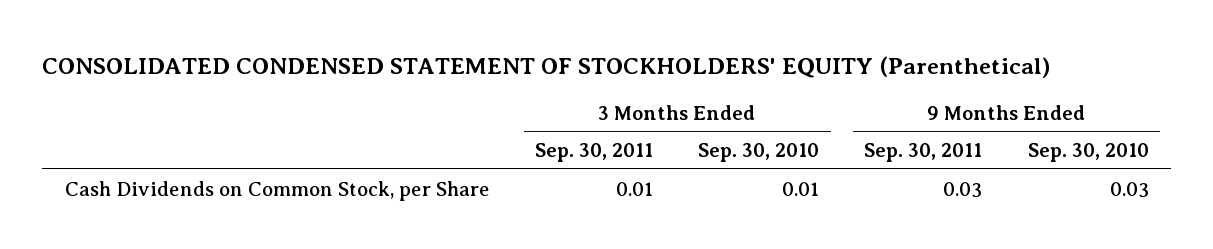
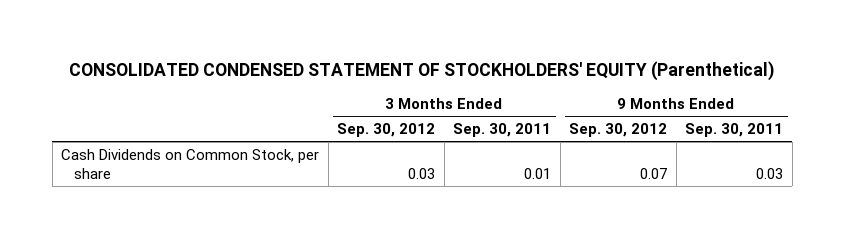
[698,143,820,163] Sep. 30, 2010 -> none
[1027,143,1149,163] Sep. 30, 2010 -> none
none -> [337,123,436,138] Sep. 30, 2012
none -> [569,123,668,138] Sep. 30, 2012
[64,180,490,201] Cash Dividends on Common Stock, per Share -> [61,149,320,179] Cash Dividends on Common Stock, per share

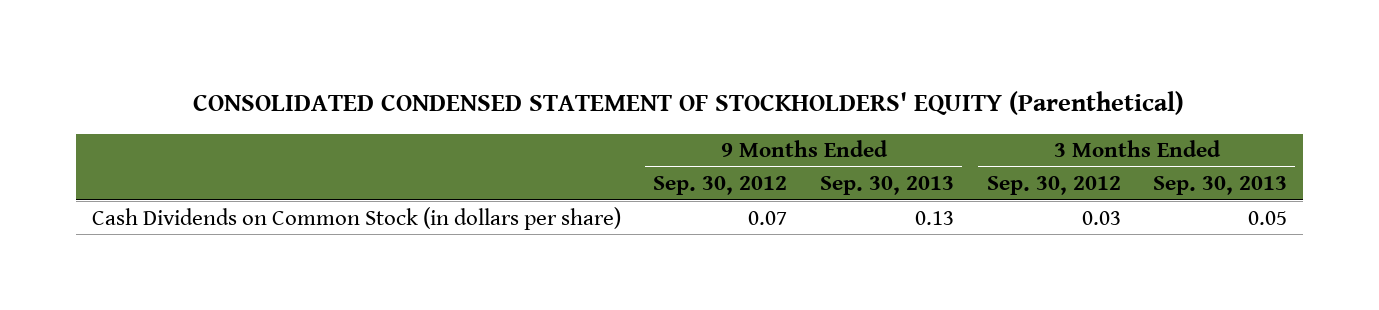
[453,123,552,138] Sep. 30, 2011 -> none
[685,123,784,138] Sep. 30, 2011 -> none
none -> [819,176,954,196] Sep. 30, 2013
none -> [1153,176,1288,196] Sep. 30, 2013
[61,149,320,179] Cash Dividends on Common Stock, per share -> [91,206,621,230] Cash Dividends on Common Stock (in dollars per share)

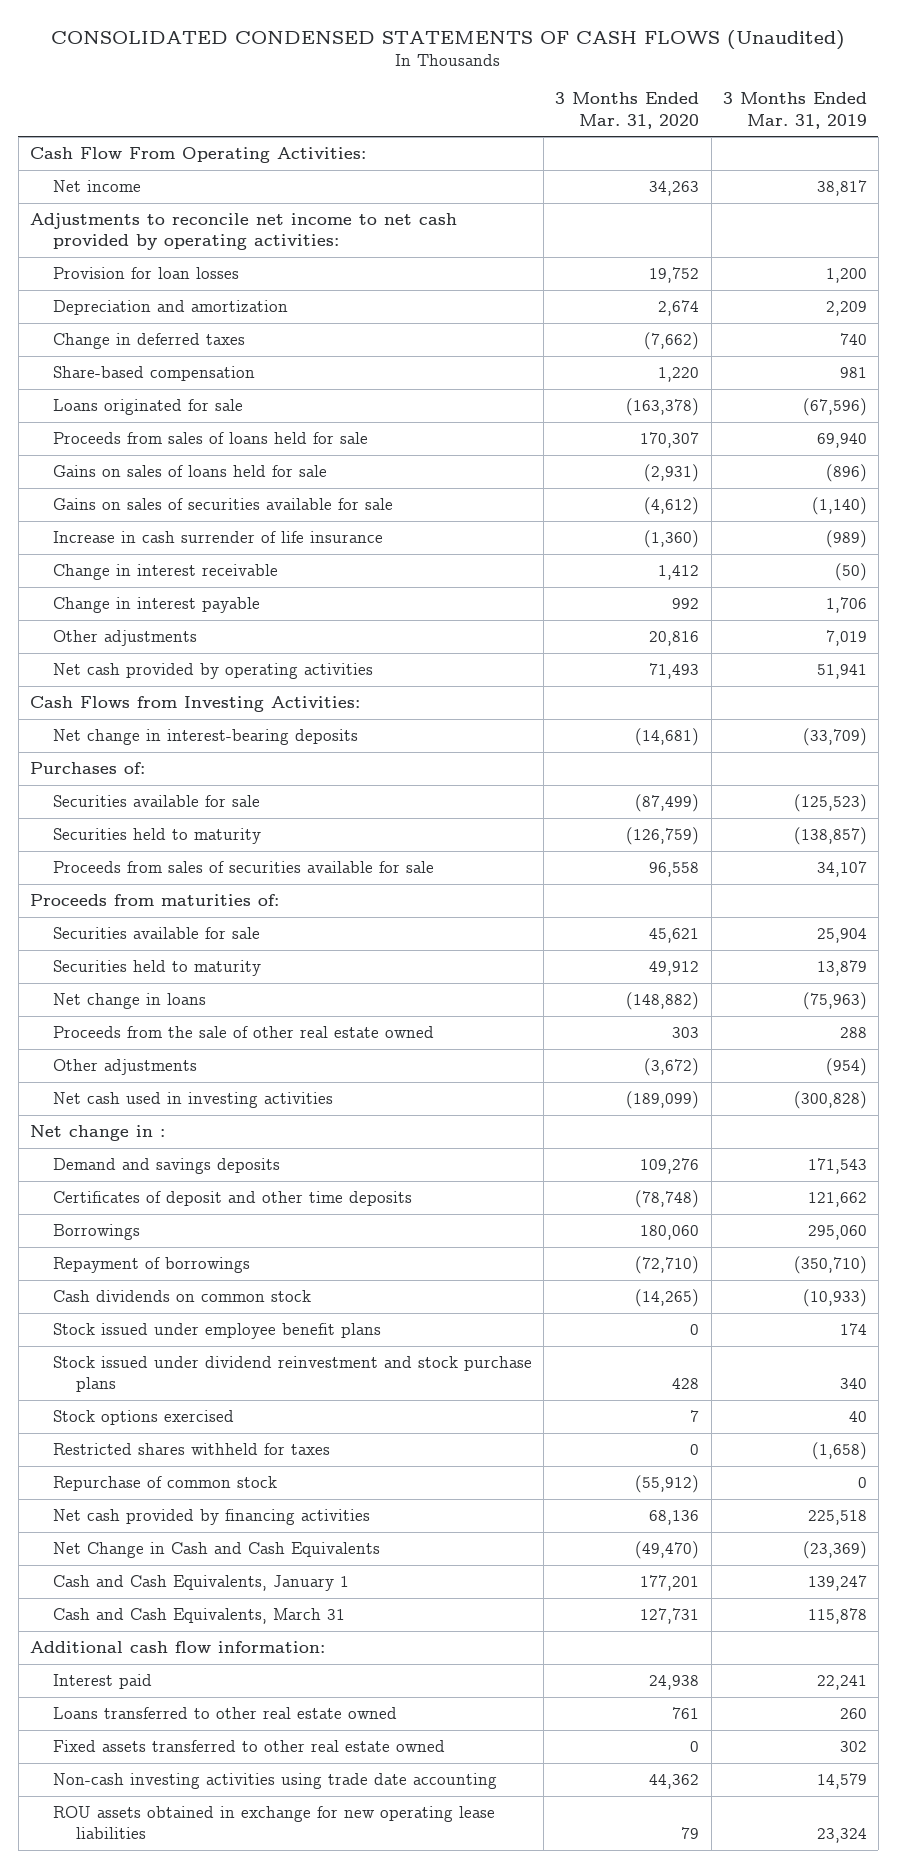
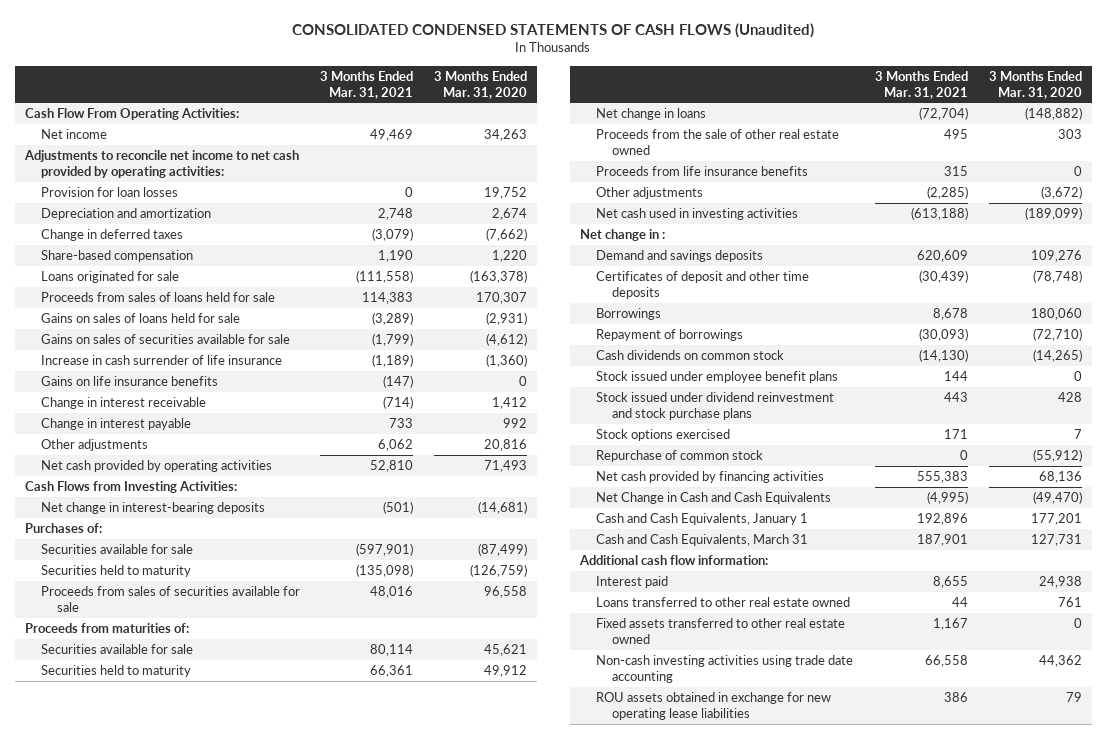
[722,92,867,129] 3 Months Ended Mar. 31, 2019 -> none
none -> [320,70,414,99] 3 Months Ended Mar. 31, 2021
none -> [40,376,218,387] Gains on life insurance benefits
none -> [595,166,808,177] Proceeds from life insurance benefits
[53,1442,331,1455] Restricted shares withheld for taxes -> none

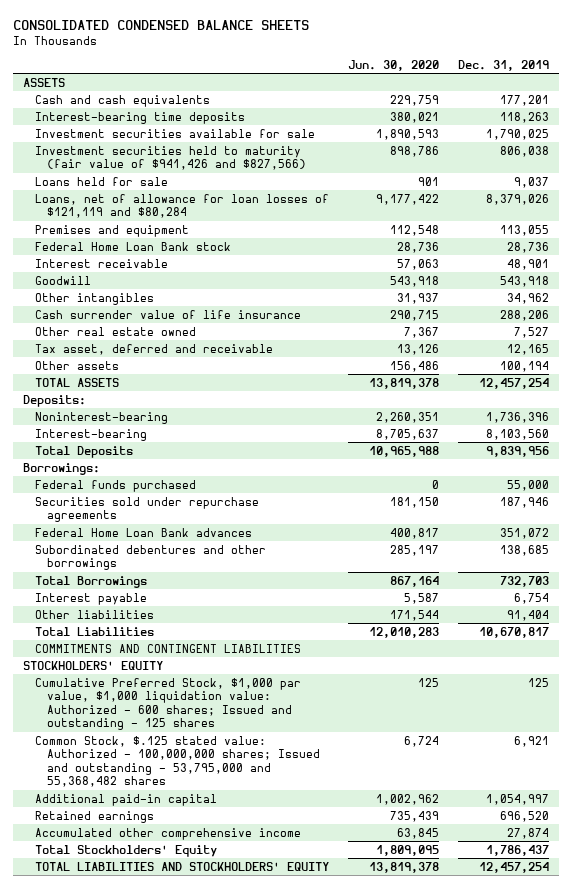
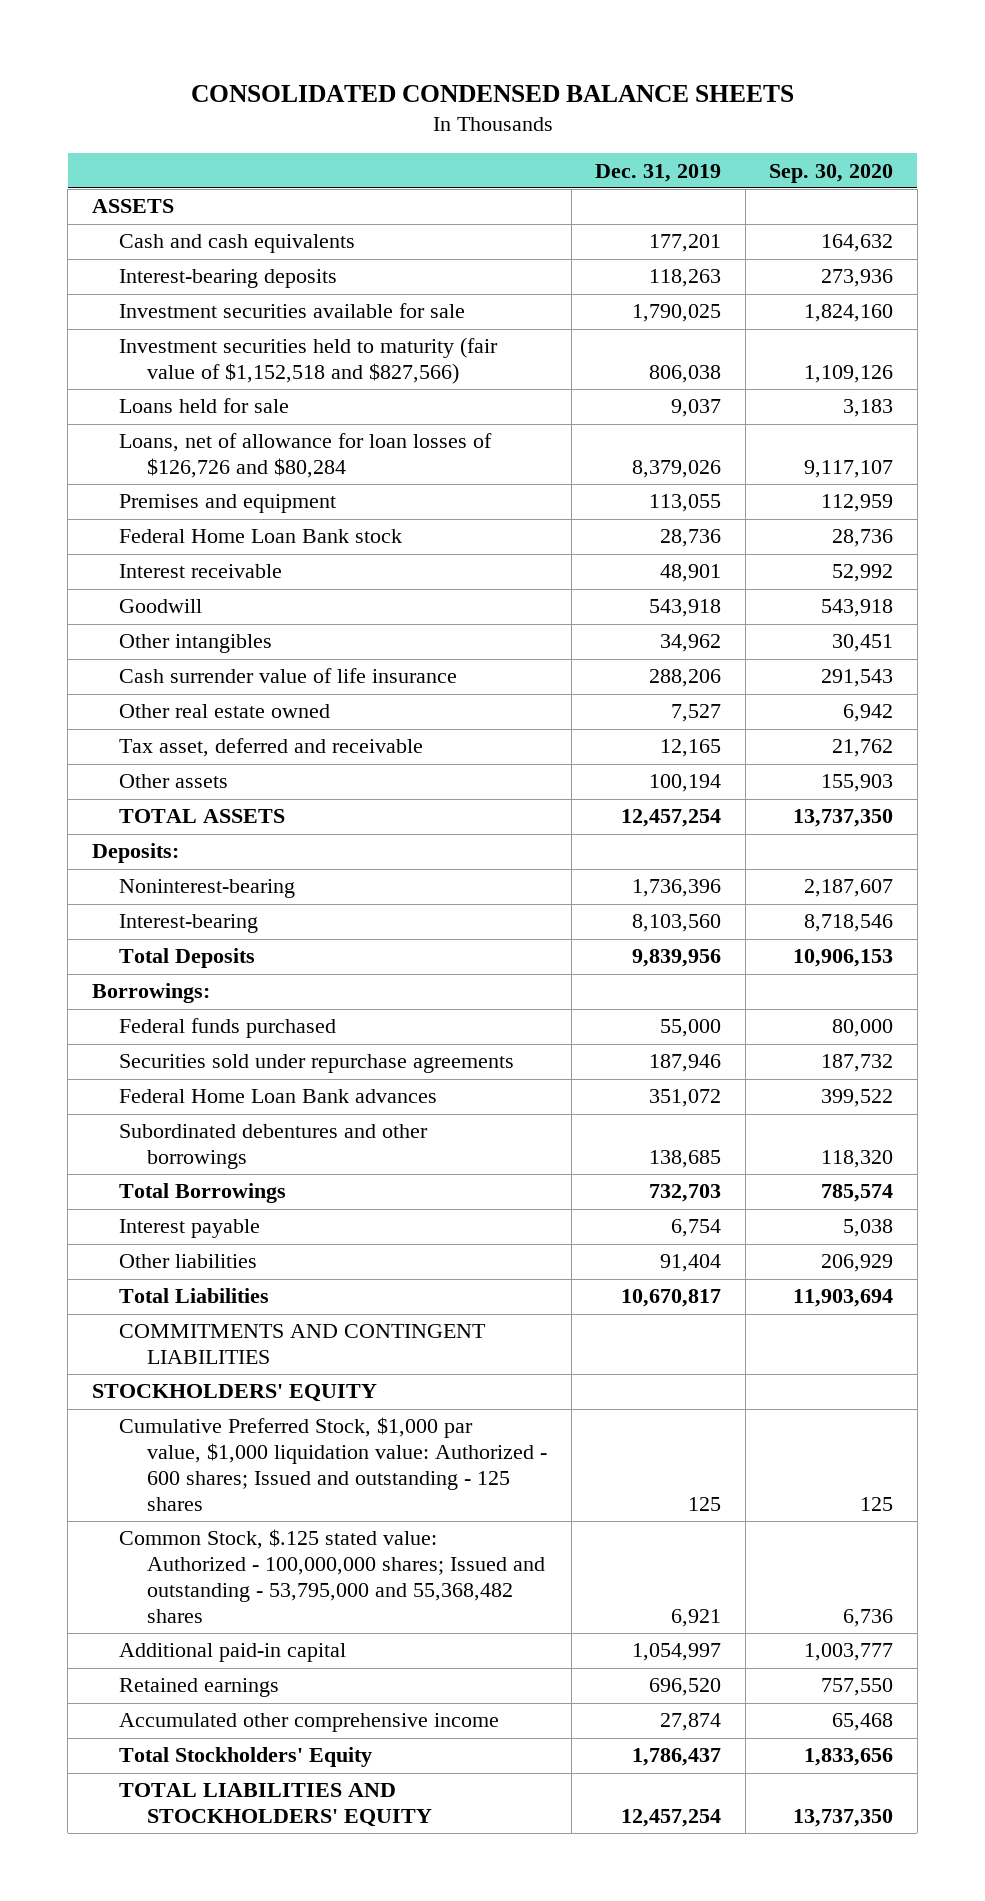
[347,59,439,71] Jun. 30, 2020 -> none
none -> [769,163,894,183] Sep. 30, 2020
[34,111,245,124] Interest-bearing time deposits -> [119,269,338,289] Interest-bearing deposits
[34,145,306,171] Investment securities held to maturity (fair value of $941,426 and $827,566) -> [119,337,499,385] Investment securities held to maturity (fair value of $1,152,518 and $827,566)
[34,193,329,219] Loans, net of allowance for loan losses of $121,119 and $80,284 -> [119,433,493,479] Loans, net of allowance for loan losses of $126,726 and $80,284

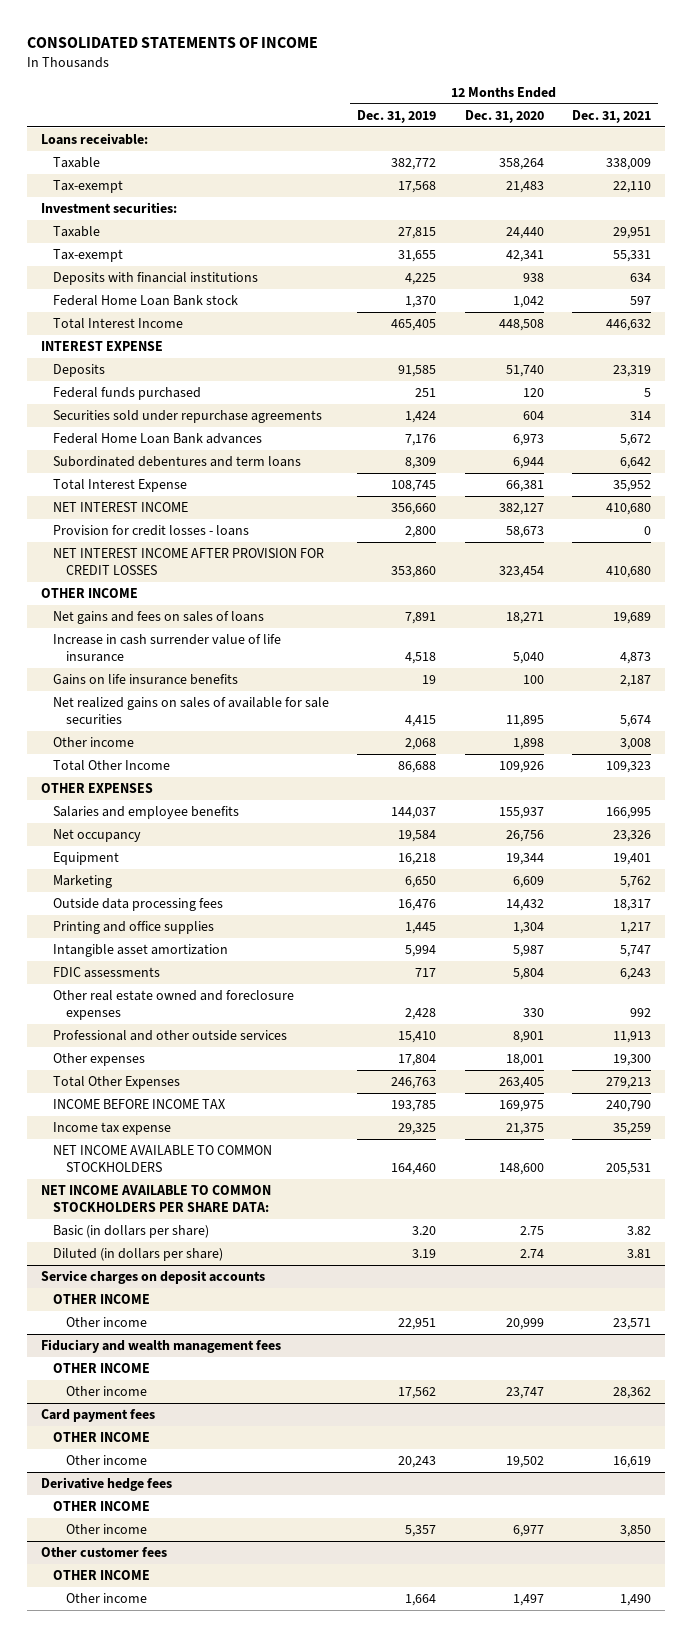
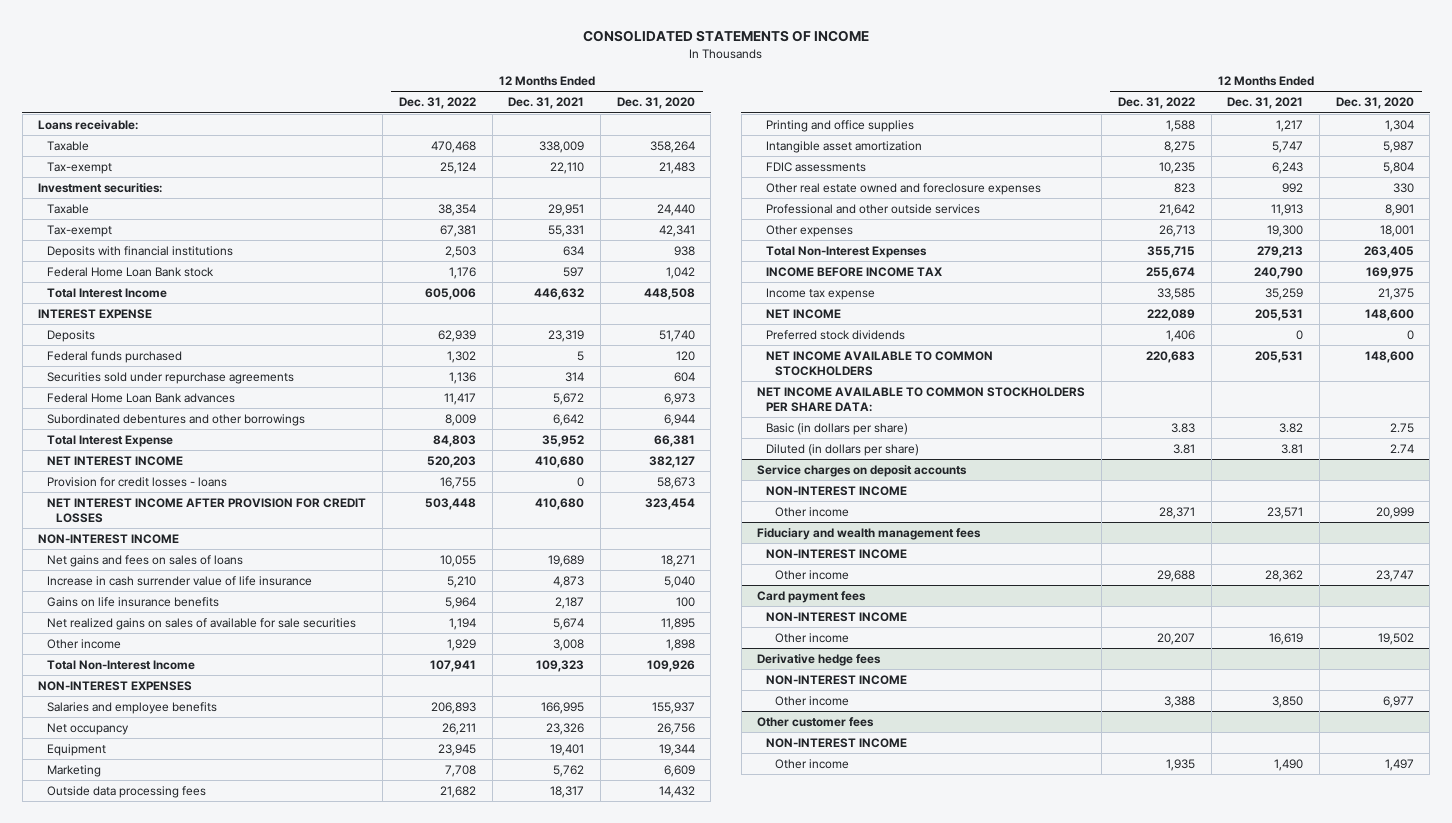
[357,109,437,123] Dec. 31, 2019 -> none
none -> [398,97,476,110] Dec. 31, 2022
[53,455,302,467] Subordinated debentures and term loans -> [47,413,306,426] Subordinated debentures and other borrowings
[40,587,138,598] OTHER INCOME -> [38,533,180,544] NON-INTEREST INCOME
[53,759,171,771] Total Other Income -> [47,659,196,670] Total Non-Interest Income
[40,782,153,793] OTHER EXPENSES -> [38,680,193,691] NON-INTEREST EXPENSES
[53,1075,181,1089] Total Other Expenses -> [766,245,928,258] Total Non-Interest Expenses
none -> [766,308,842,319] NET INCOME
none -> [766,329,906,340] Preferred stock dividends
[53,1293,151,1304] OTHER INCOME -> [766,485,908,496] NON-INTEREST INCOME
[53,1362,151,1373] OTHER INCOME -> [766,548,908,559] NON-INTEREST INCOME
[53,1431,151,1442] OTHER INCOME -> [766,611,908,622] NON-INTEREST INCOME
[53,1500,151,1511] OTHER INCOME -> [766,674,908,685] NON-INTEREST INCOME
[53,1569,151,1580] OTHER INCOME -> [766,737,908,748] NON-INTEREST INCOME

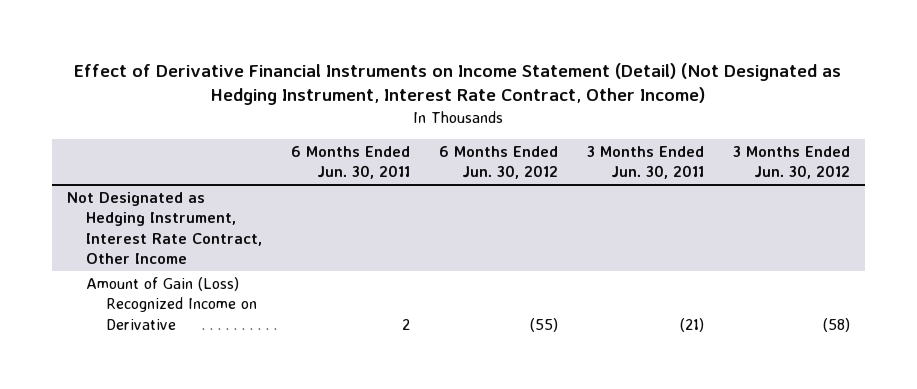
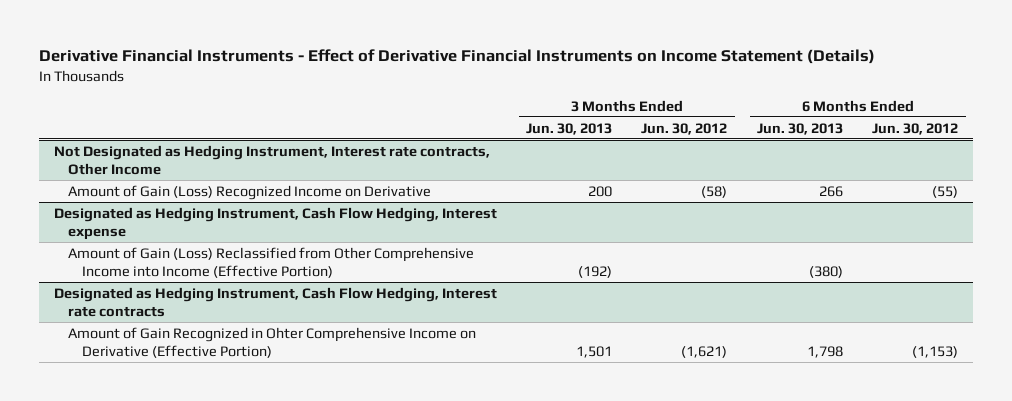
[74,62,842,106] Effect of Derivative Financial Instruments on Income Statement (Detail) (Not Designated as Hedging Instrument, Interest Rate Contract, Other Income) -> [38,49,875,65] Derivative Financial Instruments - Effect of Derivative Financial Instruments on Income Statement (Details)
[291,145,411,180] 6 Months Ended Jun. 30, 2011 -> none
[587,145,705,180] 3 Months Ended Jun. 30, 2011 -> none
none -> [525,122,612,135] Jun. 30, 2013
none -> [756,122,843,135] Jun. 30, 2013
[66,191,263,265] Not Designated as Hedging Instrument, Interest Rate Contract, Other Income -> [53,144,490,175] Not Designated as Hedging Instrument, Interest rate contracts, Other Income
none -> [53,206,497,240] Designated as Hedging Instrument, Cash Flow Hedging, Interest expense
none -> [67,246,474,278] Amount of Gain (Loss) Reclassified from Other Comprehensive Income into Income (Effective Portion)
none -> [53,286,497,317] Designated as Hedging Instrument, Cash Flow Hedging, Interest rate contracts
none -> [67,326,476,358] Amount of Gain Recognized in Ohter Comprehensive Income on Derivative (Effective Portion)

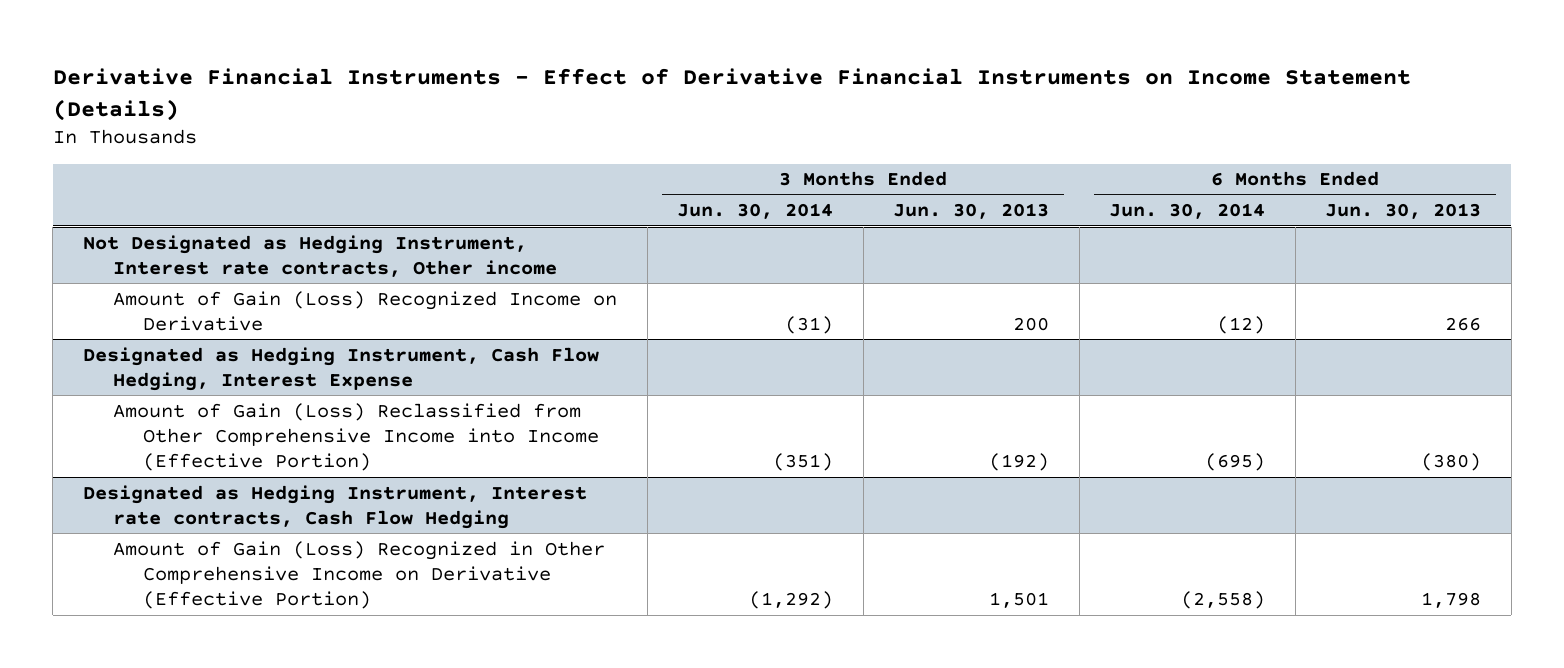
[641,122,728,135] Jun. 30, 2012 -> none
[872,122,959,135] Jun. 30, 2012 -> none
none -> [677,203,834,220] Jun. 30, 2014
none -> [1109,203,1266,220] Jun. 30, 2014
[53,144,490,175] Not Designated as Hedging Instrument, Interest rate contracts, Other Income -> [82,234,558,277] Not Designated as Hedging Instrument, Interest rate contracts, Other income
[53,206,497,240] Designated as Hedging Instrument, Cash Flow Hedging, Interest expense -> [82,346,599,391] Designated as Hedging Instrument, Cash Flow Hedging, Interest Expense
[53,286,497,317] Designated as Hedging Instrument, Cash Flow Hedging, Interest rate contracts -> [82,484,587,529] Designated as Hedging Instrument, Interest rate contracts, Cash Flow Hedging
[67,326,476,358] Amount of Gain Recognized in Ohter Comprehensive Income on Derivative (Effective Portion) -> [113,540,606,610] Amount of Gain (Loss) Recognized in Other Comprehensive Income on Derivative (Effective Portion)

